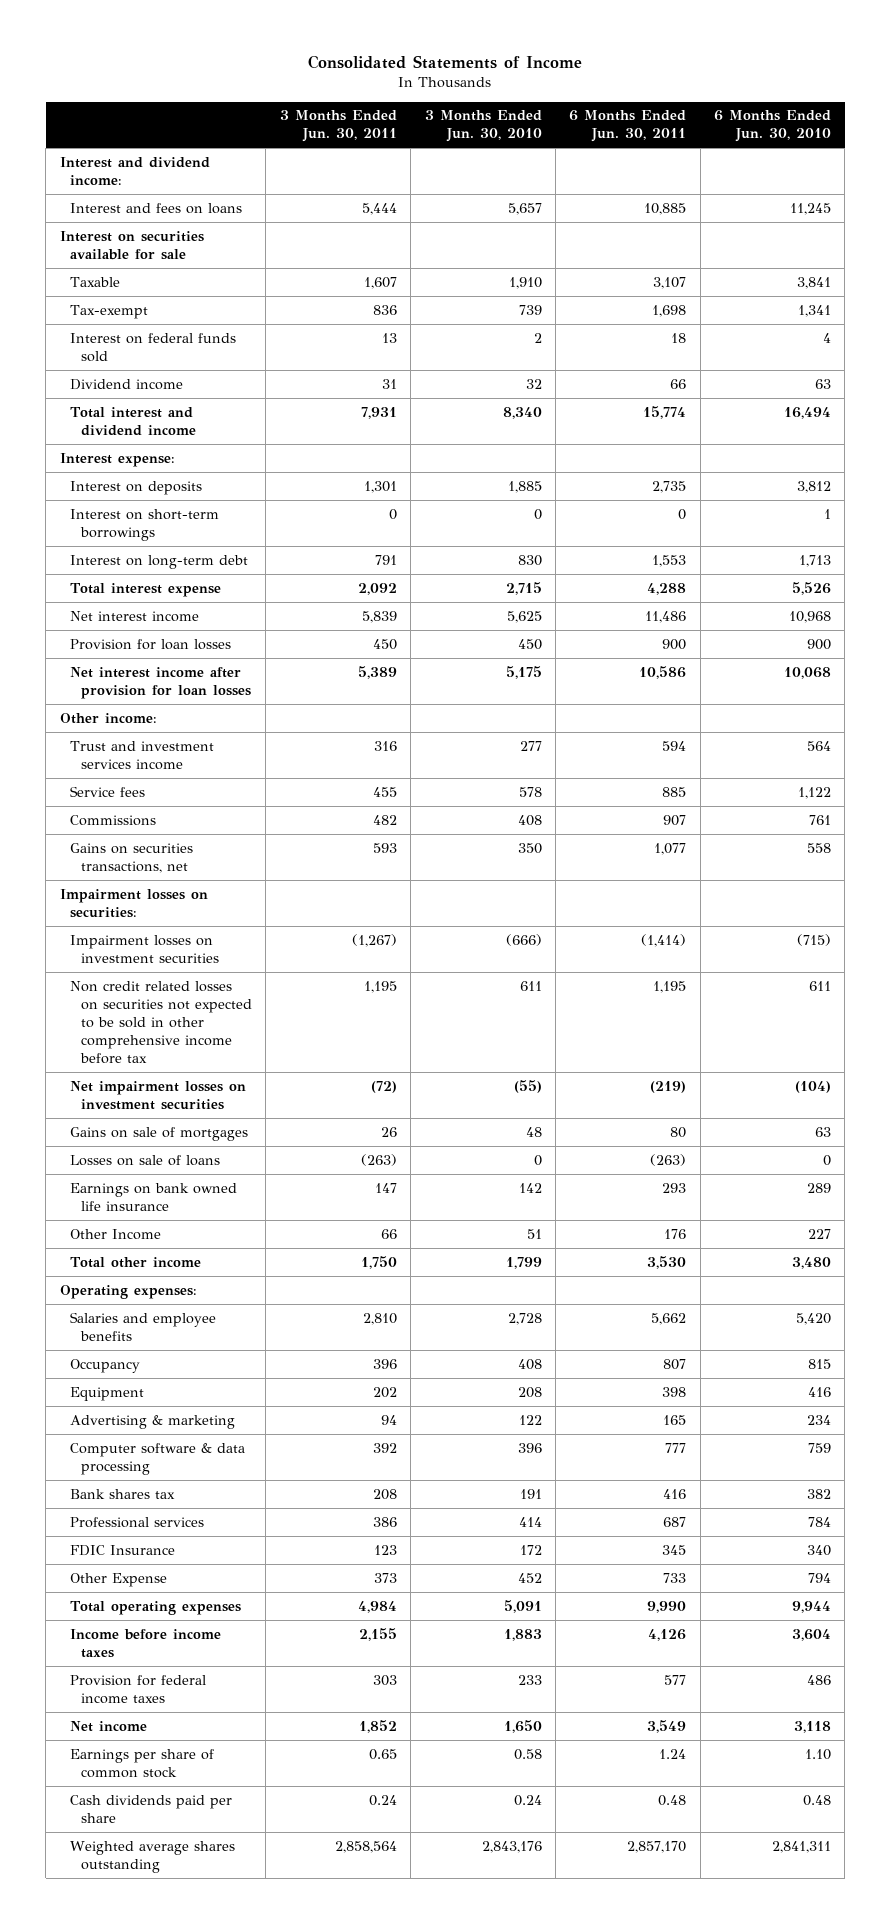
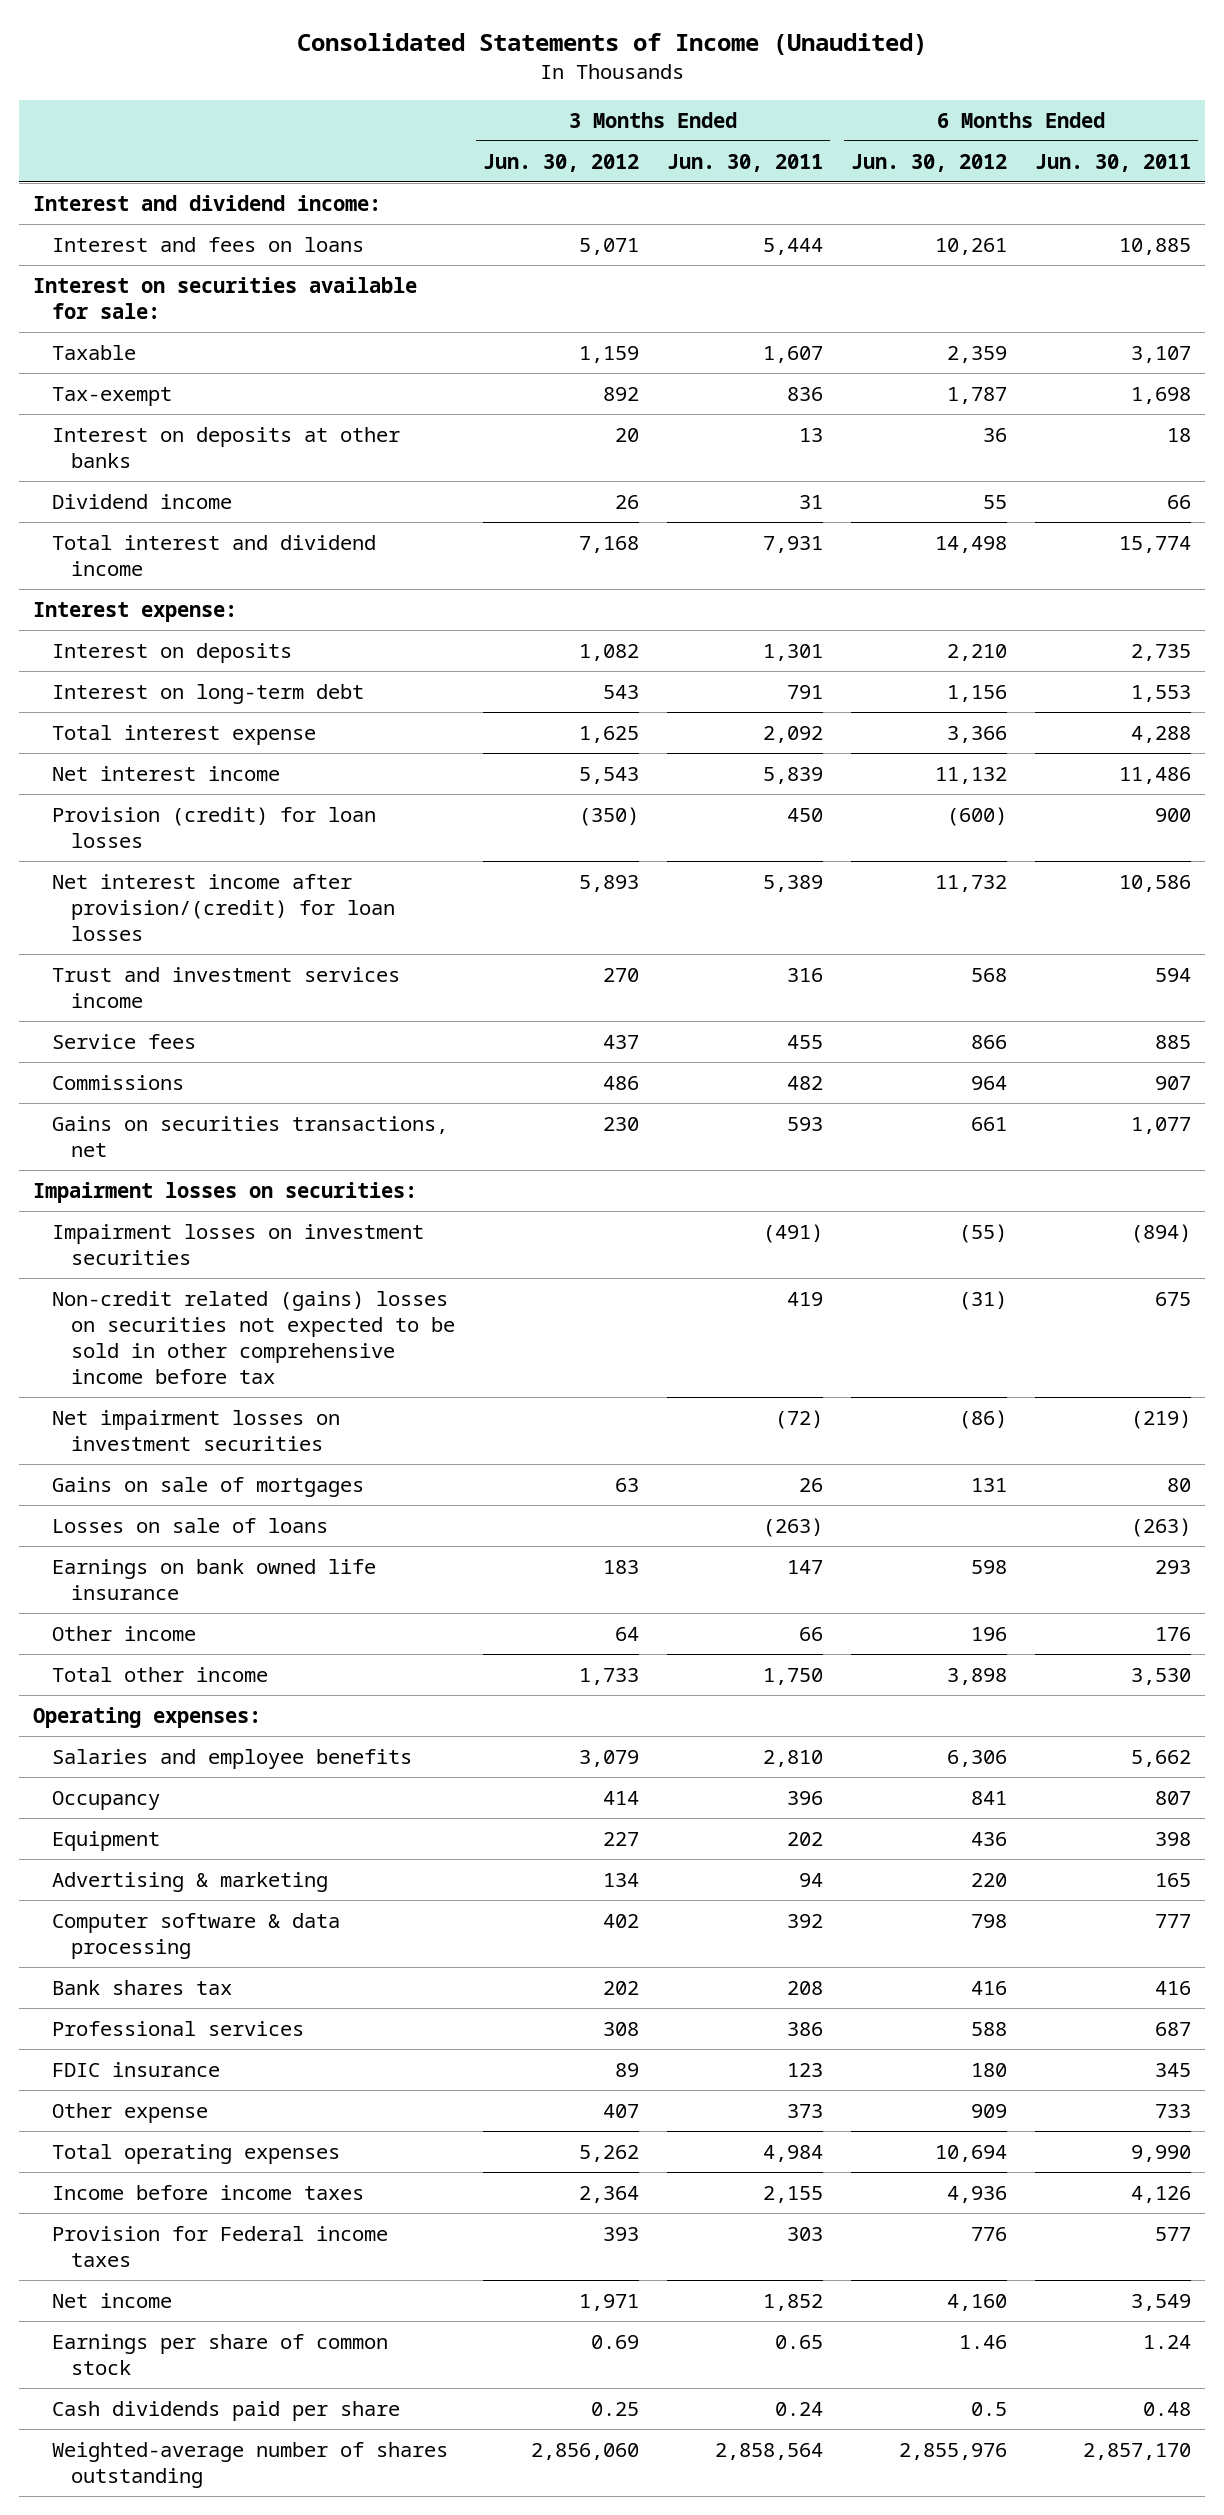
[308,55,583,70] Consolidated Statements of Income -> [297,32,928,55] Consolidated Statements of Income (Unaudited)
[424,110,542,143] 3 Months Ended Jun. 30, 2010 -> none
[714,110,832,143] 6 Months Ended Jun. 30, 2010 -> none
none -> [482,153,639,172] Jun. 30, 2012
none -> [851,153,1008,172] Jun. 30, 2012
[59,230,204,260] Interest on securities available for sale -> [32,277,417,320] Interest on securities available for sale:
[70,332,237,362] Interest on federal funds sold -> [51,427,400,469] Interest on deposits at other banks
[70,508,220,541] Interest on short-term borrowings -> none
[59,712,157,724] Other income: -> none
[70,638,232,650] Provision for loan losses -> [51,807,376,849] Provision (credit) for loan losses
[70,666,252,699] Net interest income after provision for loan losses -> [51,874,395,942] Net interest income after provision/(credit) for loan losses
[351,933,397,947] (1,267) -> [763,1224,824,1244] (491)
[641,933,687,947] (1,414) -> [1131,1224,1192,1244] (894)
[70,980,253,1064] Non credit related losses on securities not expected to be sold in other comprehensive income before tax -> [51,1291,455,1385] Non-credit related (gains) losses on securities not expected to be sold in other comprehensive income before tax
[363,980,397,993] 1,195 -> [787,1292,824,1307] 419
[653,980,687,993] 1,195 -> [1155,1292,1192,1307] 675
[70,1228,162,1240] Other Income -> [51,1626,196,1642] Other income
[70,1544,176,1556] FDIC Insurance -> [51,2062,220,2078] FDIC insurance
[70,1572,168,1587] Other Expense -> [51,2103,208,2124] Other expense
[70,1674,207,1704] Provision for federal income taxes -> [51,2226,388,2268] Provision for Federal income taxes
[70,1840,236,1873] Weighted average shares outstanding -> [51,2442,448,2489] Weighted-average number of shares outstanding

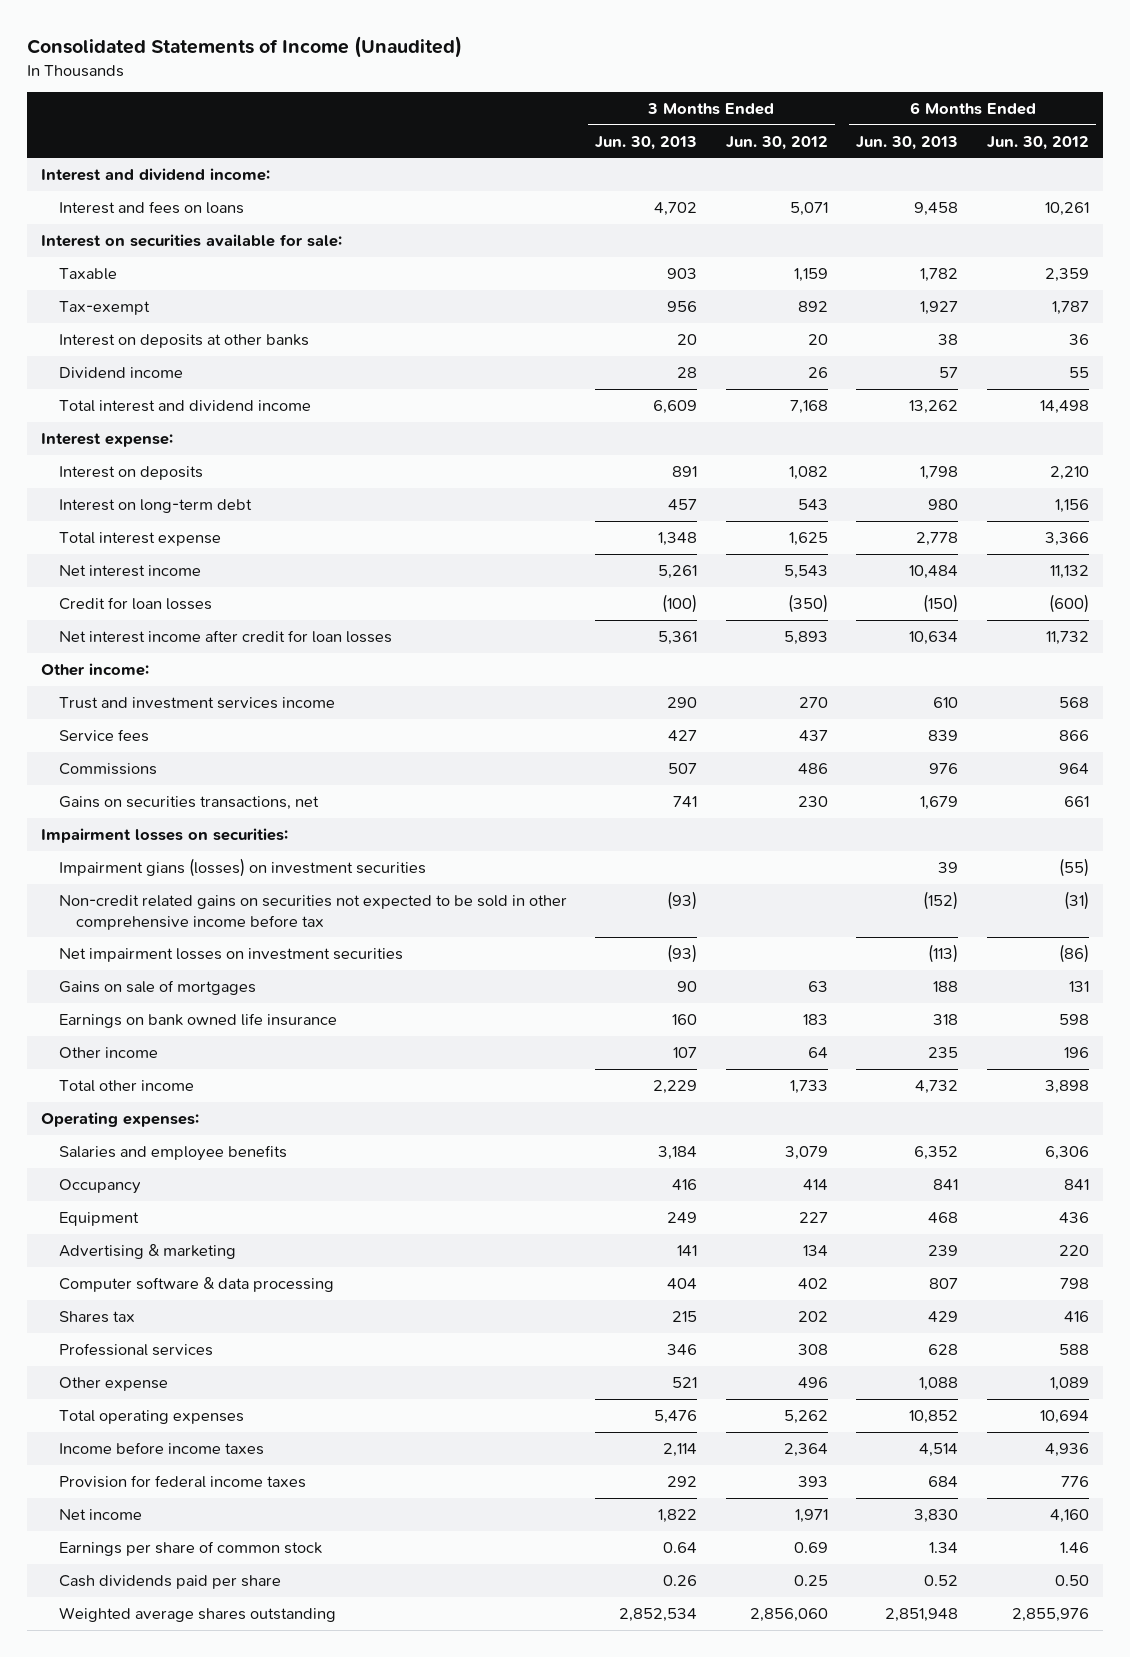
[667,153,824,172] Jun. 30, 2011 -> none
[1035,153,1192,172] Jun. 30, 2011 -> none
none -> [595,135,698,150] Jun. 30, 2013
none -> [856,135,959,150] Jun. 30, 2013
[51,807,376,849] Provision (credit) for loan losses -> [58,596,212,610] Credit for loan losses
[51,874,395,942] Net interest income after provision/(credit) for loan losses -> [58,629,392,643] Net interest income after credit for loan losses
none -> [41,662,150,676] Other income:
[51,1224,424,1266] Impairment losses on investment securities -> [58,857,426,877] Impairment gians (losses) on investment securities
[51,1291,455,1385] Non-credit related (gains) losses on securities not expected to be sold in other comprehensive income before tax -> [58,894,567,930] Non-credit related gains on securities not expected to be sold in other comprehensive income before tax
[51,1518,328,1534] Losses on sale of loans -> none
[51,1980,232,1996] Bank shares tax -> [58,1310,135,1323] Shares tax
[51,2062,220,2078] FDIC insurance -> none
[602,2104,639,2119] 407 -> [797,1376,828,1388] 496
[971,2104,1008,2119] 909 -> [1049,1376,1089,1391] 1,089
[51,2226,388,2268] Provision for Federal income taxes -> [58,1474,306,1488] Provision for federal income taxes
[971,2402,1008,2417] 0.5 -> [1054,1574,1089,1586] 0.50
[51,2442,448,2489] Weighted-average number of shares outstanding -> [58,1606,336,1622] Weighted average shares outstanding

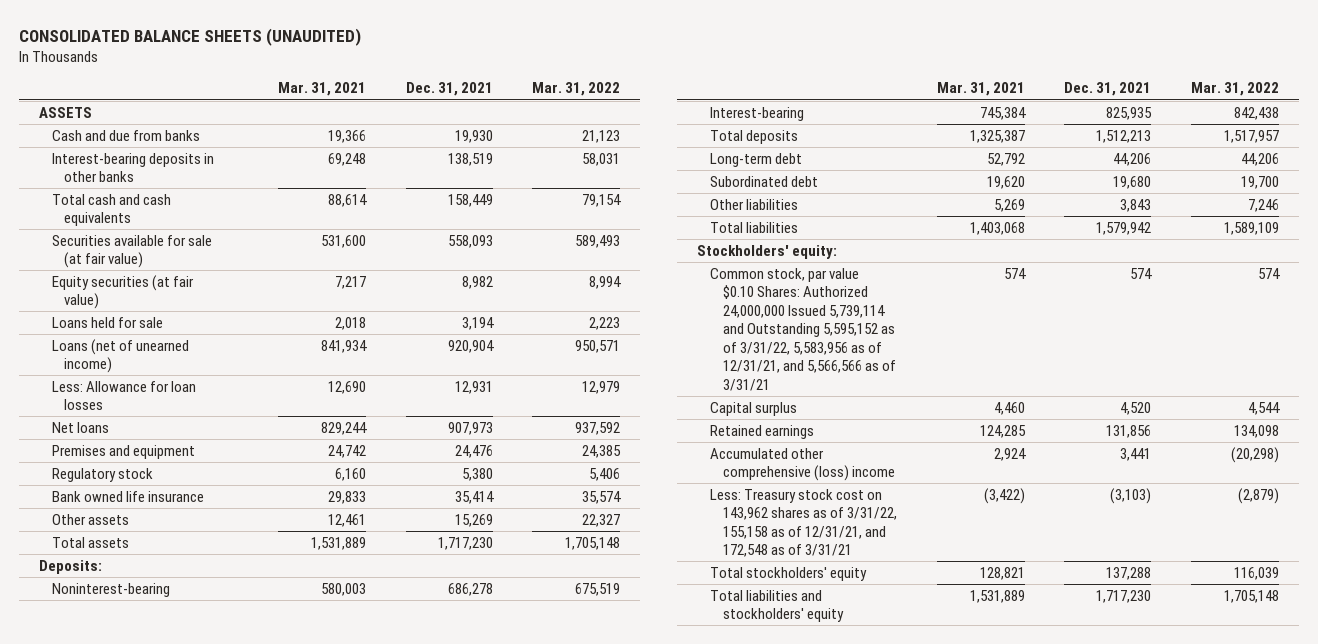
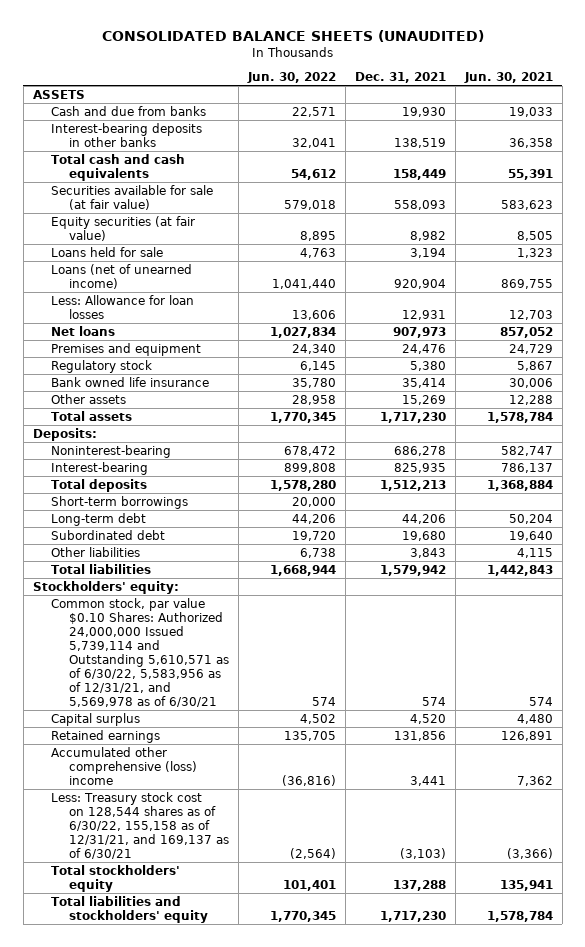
[277,82,366,97] Mar. 31, 2021 -> none
[532,82,621,97] Mar. 31, 2022 -> none
none -> [246,72,336,84] Jun. 30, 2022
none -> [463,72,553,84] Jun. 30, 2021
none -> [50,495,188,509] Short-term borrowings
[710,267,896,391] Common stock, par value $0.10 Shares: Authorized 24,000,000 Issued 5,739,114 and Outstanding 5,595,152 as of 3/31/22, 5,583,956 as of 12/31/21, and 5,566,566 as of 3/31/21 -> [50,597,229,707] Common stock, par value $0.10 Shares: Authorized 24,000,000 Issued 5,739,114 and Outstanding 5,610,571 as of 6/30/22, 5,583,956 as of 12/31/21, and 5,569,978 as of 6/30/21
[710,488,897,558] Less: Treasury stock cost on 143,962 shares as of 3/31/22, 155,158 as of 12/31/21, and 172,548 as of 3/31/21 -> [50,791,229,859] Less: Treasury stock cost on 128,544 shares as of 6/30/22, 155,158 as of 12/31/21, and 169,137 as of 6/30/21

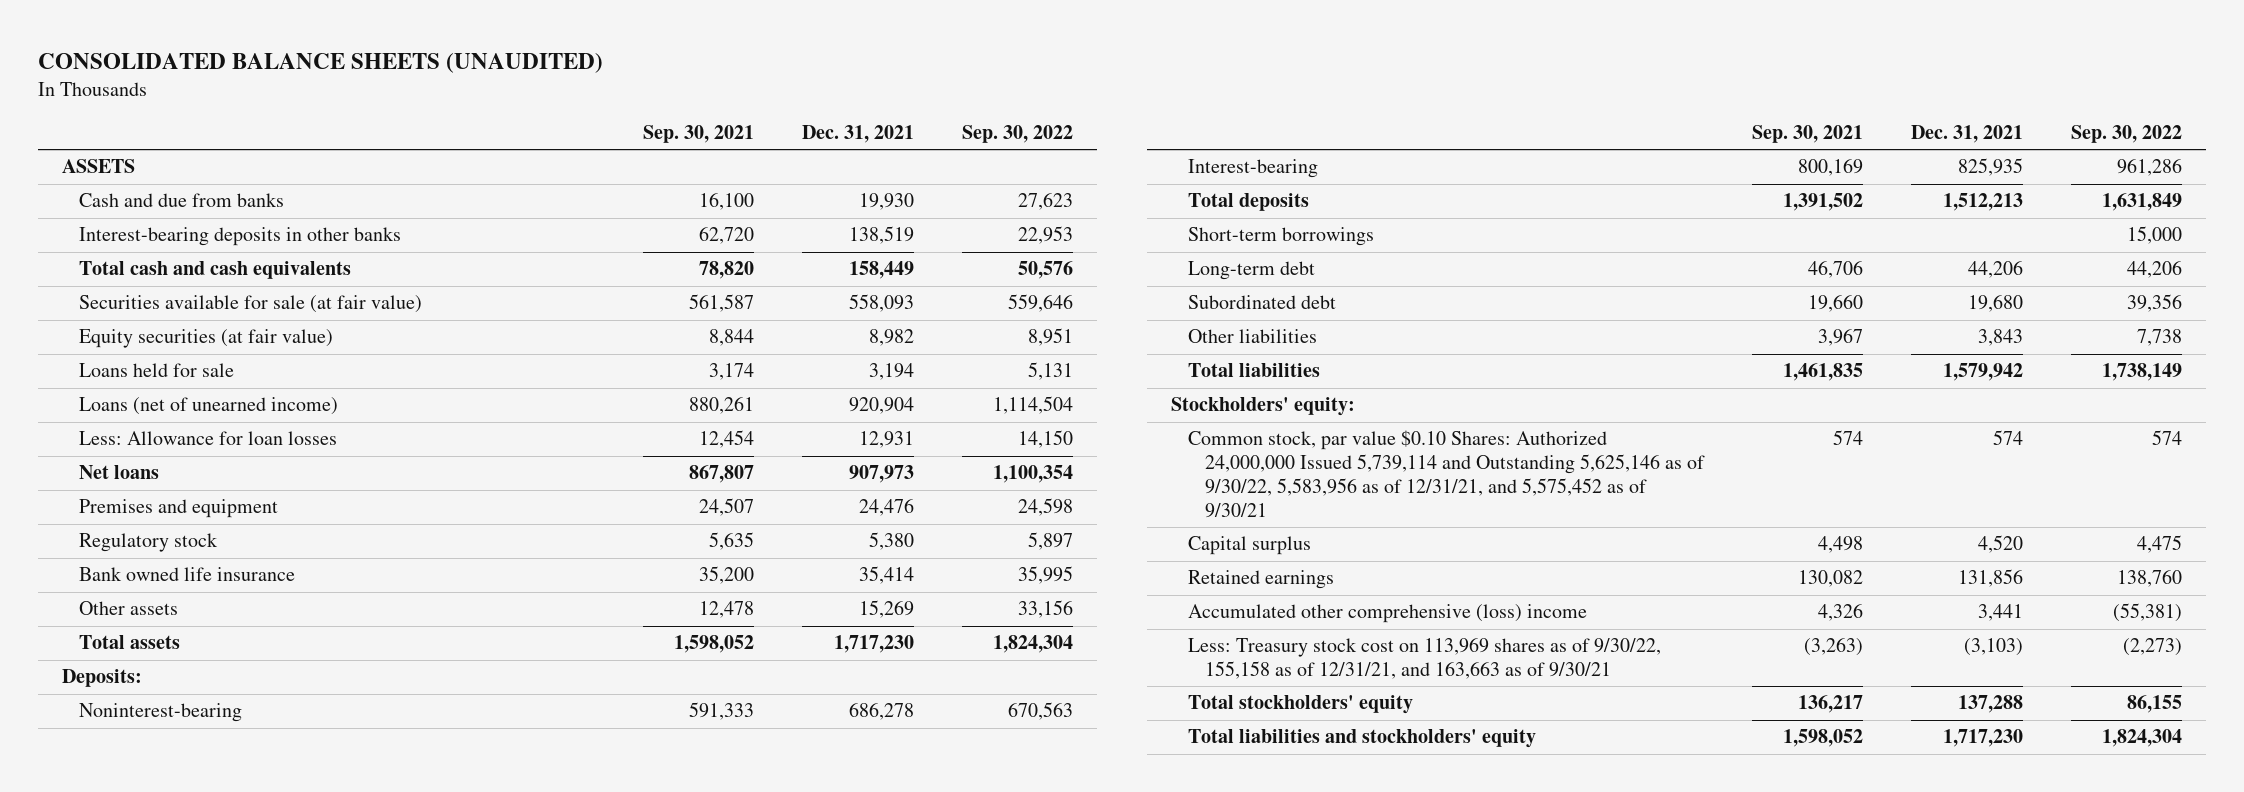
[246,72,336,84] Jun. 30, 2022 -> none
[463,72,553,84] Jun. 30, 2021 -> none
none -> [643,124,755,143] Sep. 30, 2021
none -> [962,124,1074,143] Sep. 30, 2022
[50,597,229,707] Common stock, par value $0.10 Shares: Authorized 24,000,000 Issued 5,739,114 and Outstanding 5,610,571 as of 6/30/22, 5,583,956 as of 12/31/21, and 5,569,978 as of 6/30/21 -> [1188,430,1706,518] Common stock, par value $0.10 Shares: Authorized 24,000,000 Issued 5,739,114 and Outstanding 5,625,146 as of 9/30/22, 5,583,956 as of 12/31/21, and 5,575,452 as of 9/30/21
[50,791,229,859] Less: Treasury stock cost on 128,544 shares as of 6/30/22, 155,158 as of 12/31/21, and 169,137 as of 6/30/21 -> [1188,637,1662,680] Less: Treasury stock cost on 113,969 shares as of 9/30/22, 155,158 as of 12/31/21, and 163,663 as of 9/30/21

